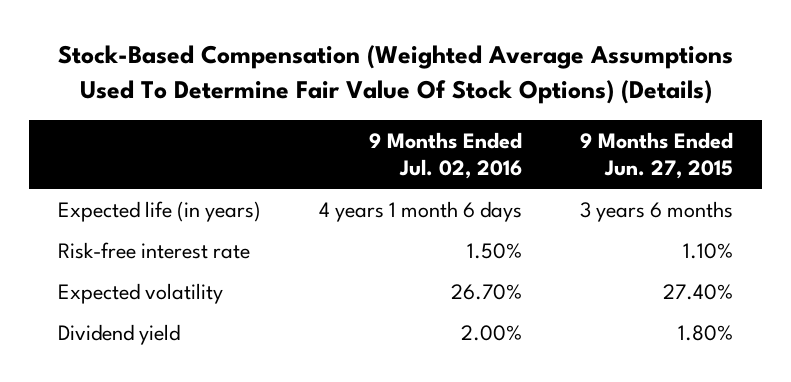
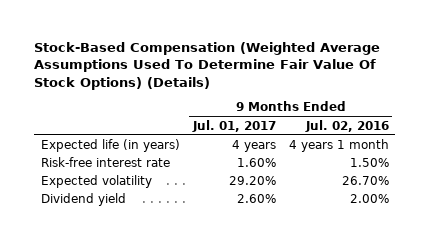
[580,131,734,179] 9 Months Ended Jun. 27, 2015 -> none
none -> [191,119,276,132] Jul. 01, 2017
[319,200,523,222] 4 years 1 month 6 days -> [288,139,389,153] 4 years 1 month

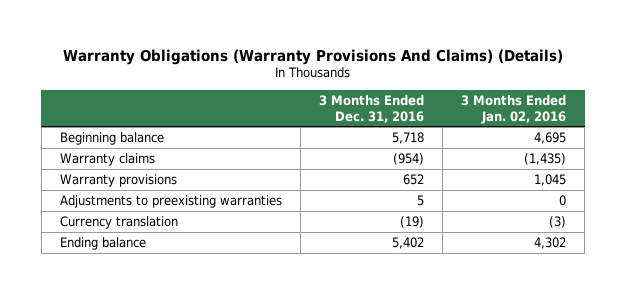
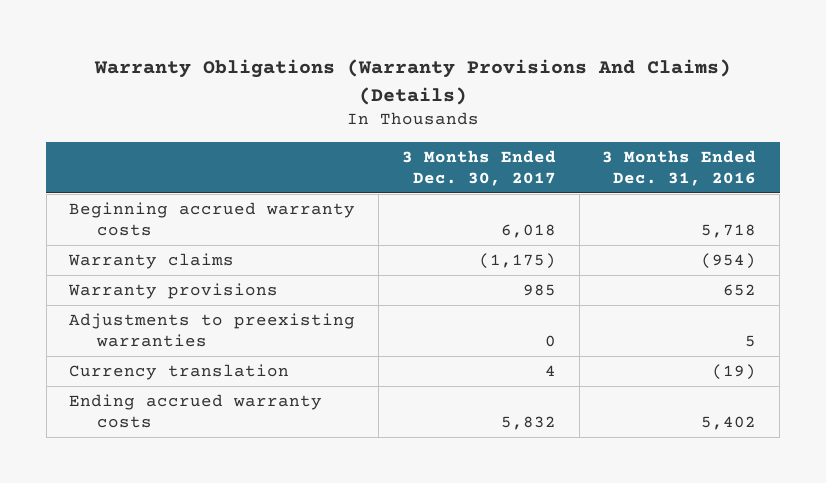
[461,94,567,124] 3 Months Ended Jan. 02, 2016 -> none
none -> [401,149,556,187] 3 Months Ended Dec. 30, 2017
[59,131,164,145] Beginning balance -> [69,201,356,237] Beginning accrued warranty costs
[59,236,146,250] Ending balance -> [69,393,323,429] Ending accrued warranty costs

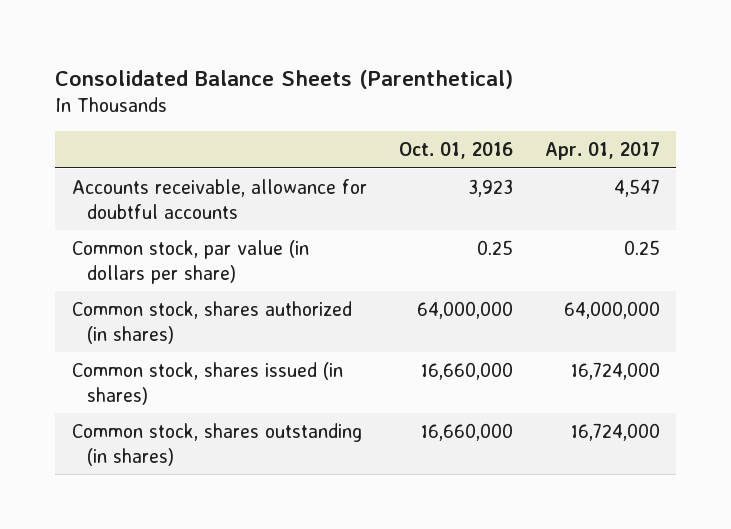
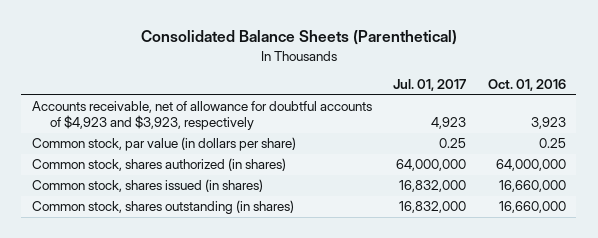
[544,142,660,161] Apr. 01, 2017 -> none
none -> [393,79,467,92] Jul. 01, 2017
[71,178,367,219] Accounts receivable, allowance for doubtful accounts -> [31,101,372,131] Accounts receivable, net of allowance for doubtful accounts of $4,923 and $3,923, respectively

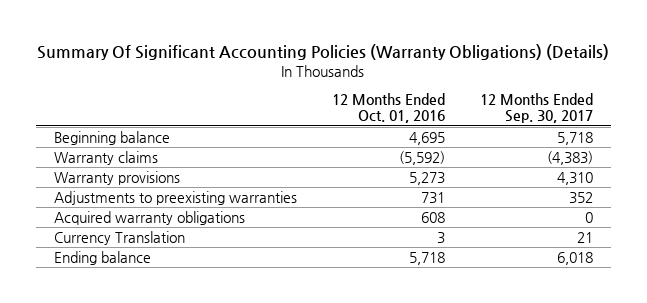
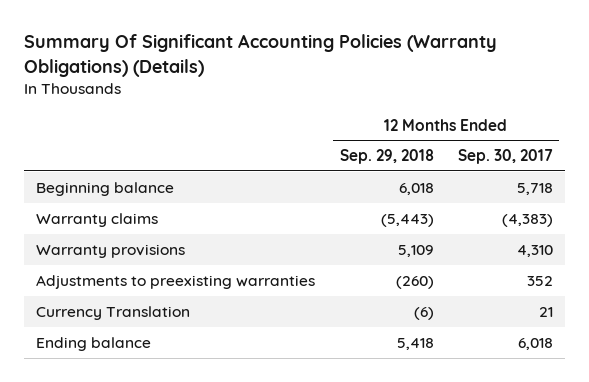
[331,92,445,124] 12 Months Ended Oct. 01, 2016 -> none
none -> [339,149,434,165] Sep. 29, 2018
[53,210,245,225] Acquired warranty obligations -> none

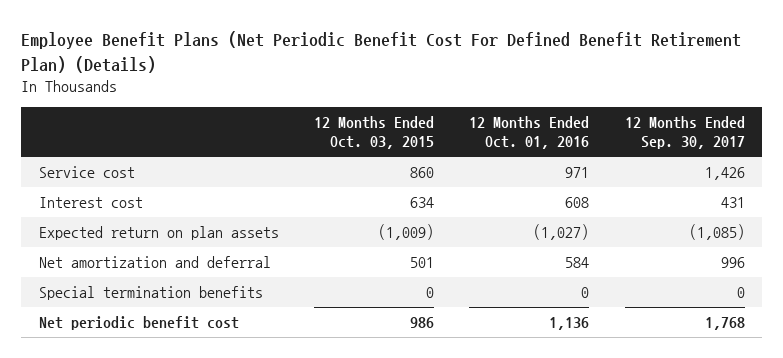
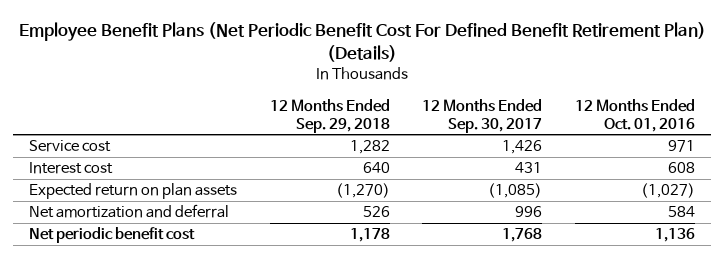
[313,115,434,149] 12 Months Ended Oct. 03, 2015 -> none
none -> [269,98,390,133] 12 Months Ended Sep. 29, 2018
[38,286,263,301] Special termination benefits -> none

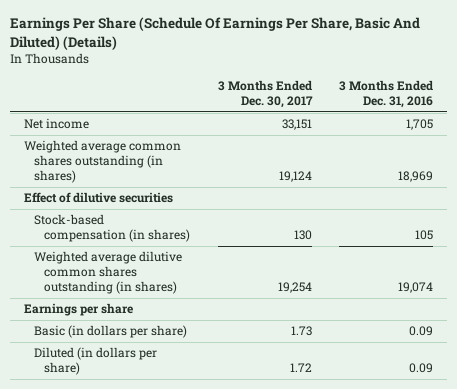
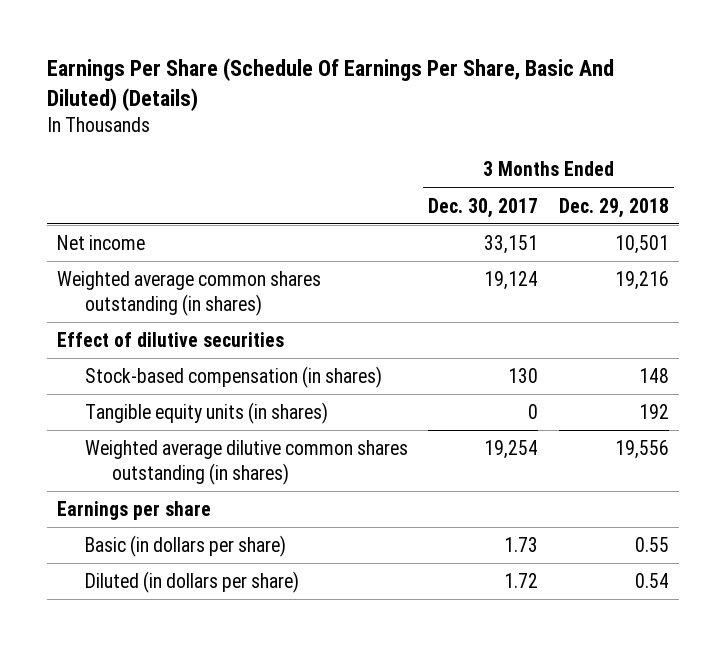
[339,80,434,109] 3 Months Ended Dec. 31, 2016 -> none
none -> [559,197,670,218] Dec. 29, 2018
none -> [84,401,328,424] Tangible equity units (in shares)

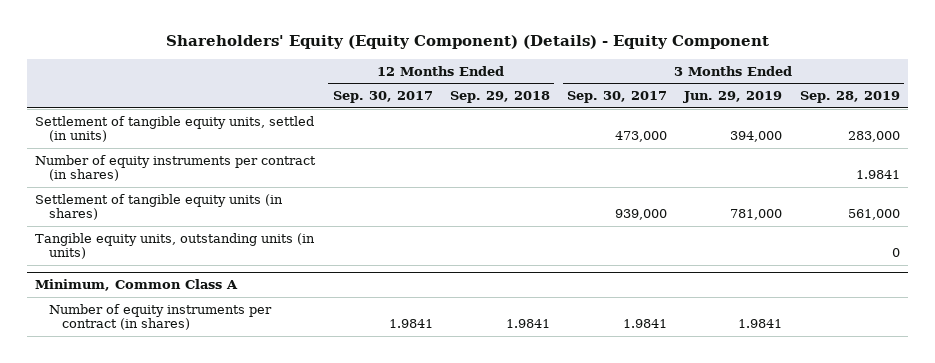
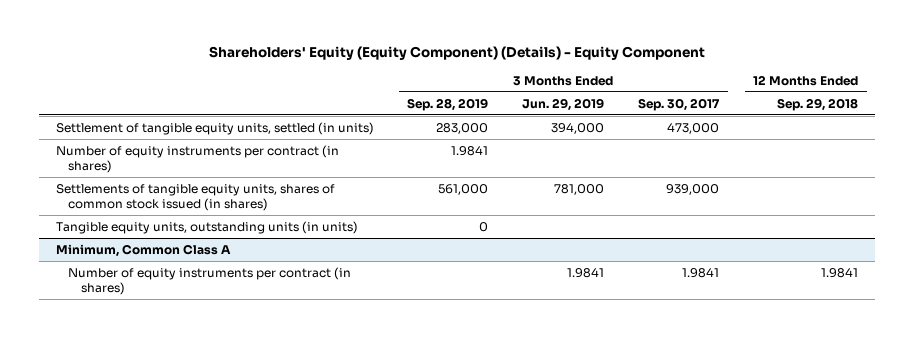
[332,90,433,103] Sep. 30, 2017 -> none
[35,193,284,221] Settlement of tangible equity units (in shares) -> [55,183,335,211] Settlements of tangible equity units, shares of common stock issued (in shares)

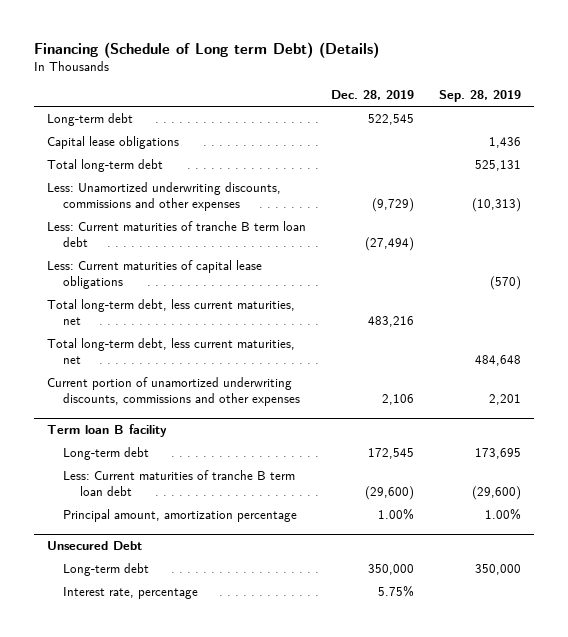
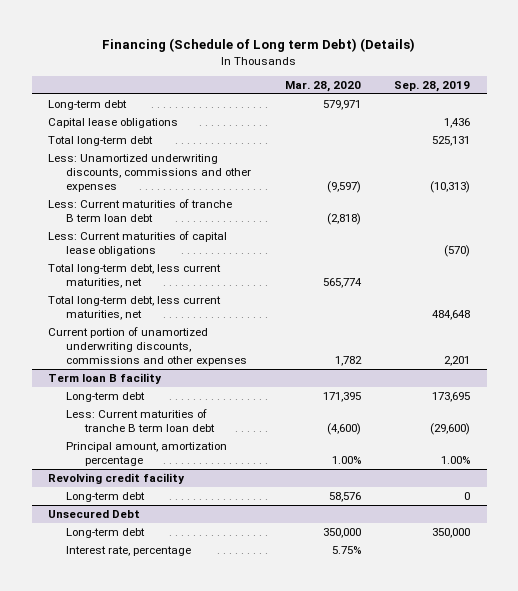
[331,90,415,101] Dec. 28, 2019 -> none
none -> [284,80,361,92] Mar. 28, 2020
none -> [48,472,186,484] Revolving credit facility
none -> [66,491,146,502] Long-term debt

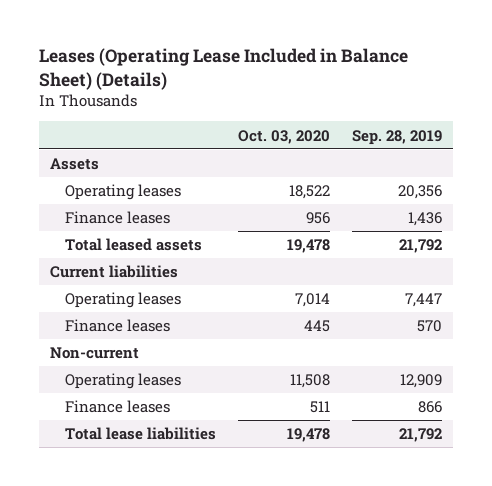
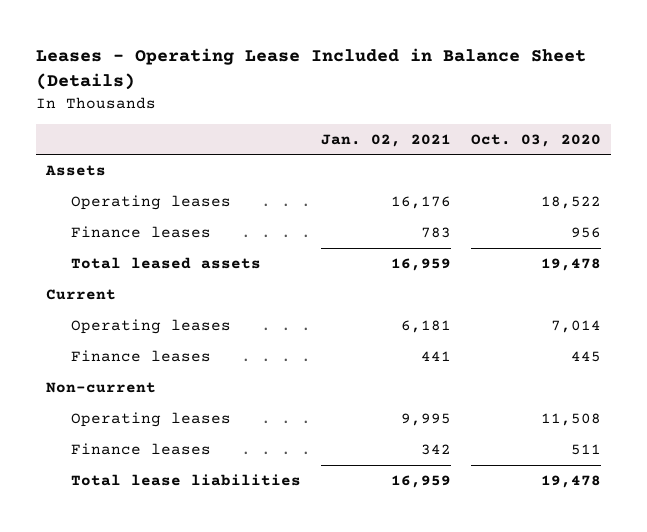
[38,48,408,90] Leases (Operating Lease Included in Balance Sheet) (Details) -> [36,48,587,91] Leases - Operating Lease Included in Balance Sheet (Details)
[352,129,443,145] Sep. 28, 2019 -> none
none -> [320,133,451,147] Jan. 02, 2021
[49,265,178,279] Current liabilities -> [46,288,117,300] Current

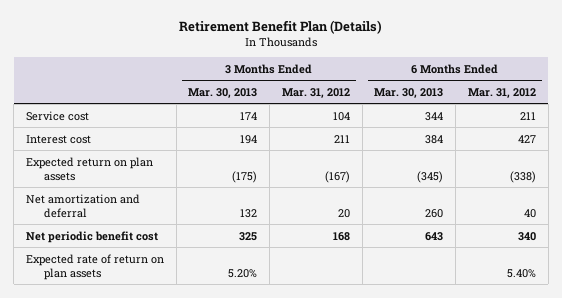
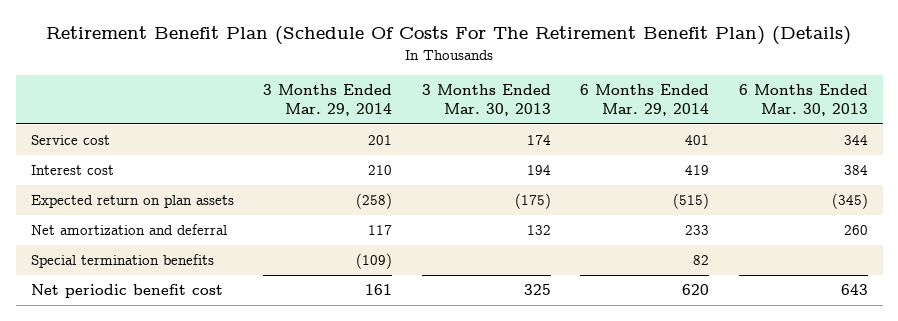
[178,20,382,35] Retirement Benefit Plan (Details) -> [46,26,852,46] Retirement Benefit Plan (Schedule Of Costs For The Retirement Benefit Plan) (Details)
[281,87,350,98] Mar. 31, 2012 -> none
[467,87,536,98] Mar. 31, 2012 -> none
none -> [263,84,393,117] 3 Months Ended Mar. 29, 2014
none -> [580,84,710,117] 6 Months Ended Mar. 29, 2014
none -> [30,254,214,269] Special termination benefits
[25,253,164,280] Expected rate of return on plan assets -> none

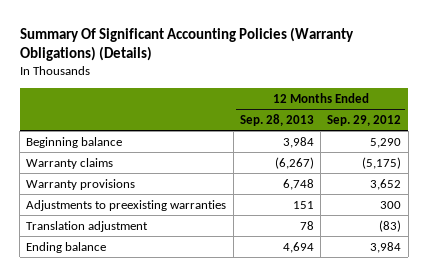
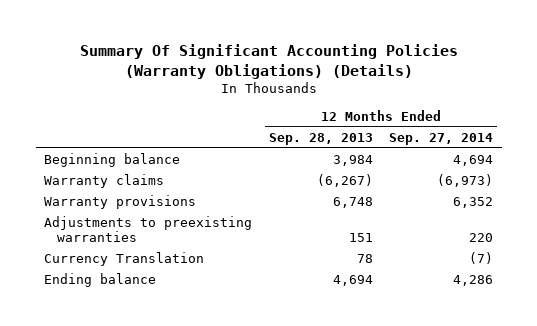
[327,114,402,126] Sep. 29, 2012 -> none
none -> [389,132,494,145] Sep. 27, 2014
[26,220,149,232] Translation adjustment -> [44,252,205,267] Currency Translation

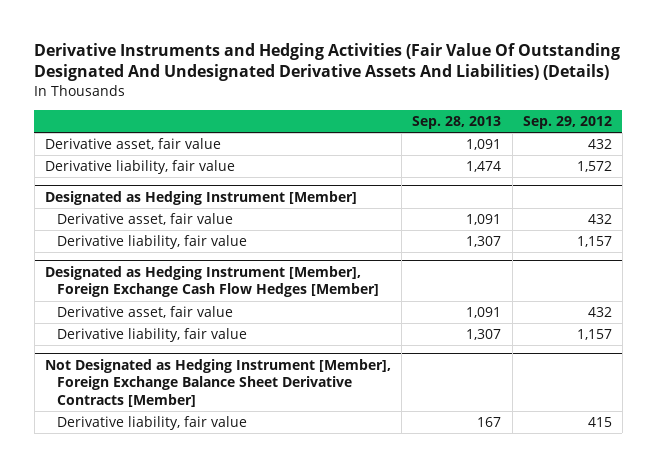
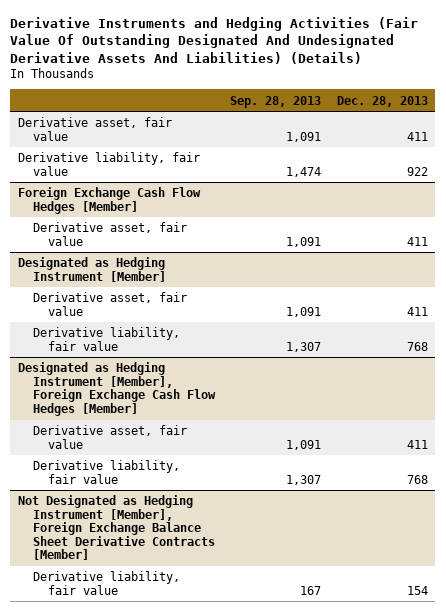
[522,115,612,129] Sep. 29, 2012 -> none
none -> [336,95,428,107] Dec. 28, 2013
none -> [18,187,202,214] Foreign Exchange Cash Flow Hedges [Member]
none -> [33,222,188,246] Derivative asset, fair value

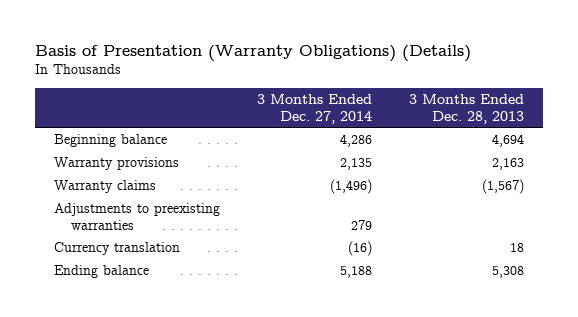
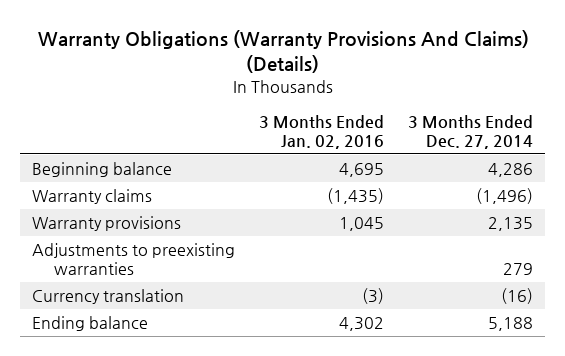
[35,45,472,63] Basis of Presentation (Warranty Obligations) (Details) -> [37,29,529,74] Warranty Obligations (Warranty Provisions And Claims) (Details)
[409,93,525,124] 3 Months Ended Dec. 28, 2013 -> none
none -> [259,115,385,149] 3 Months Ended Jan. 02, 2016
[53,156,179,170] Warranty provisions -> [31,216,181,232] Warranty provisions

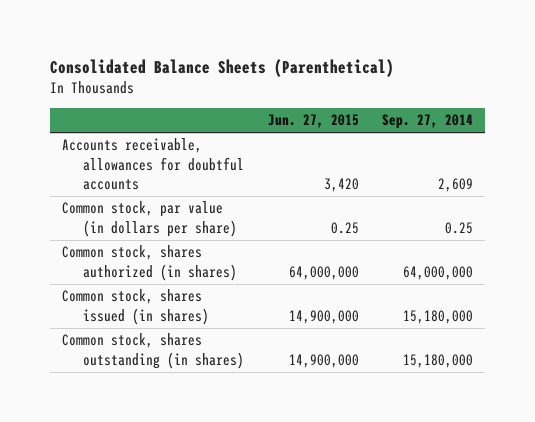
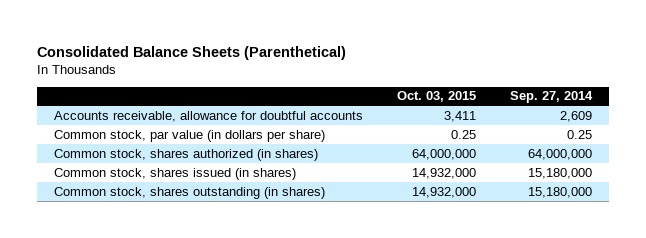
[267,114,359,129] Jun. 27, 2015 -> none
none -> [396,91,476,103] Oct. 03, 2015
[61,138,245,190] Accounts receivable, allowances for doubtful accounts -> [53,110,363,122] Accounts receivable, allowance for doubtful accounts

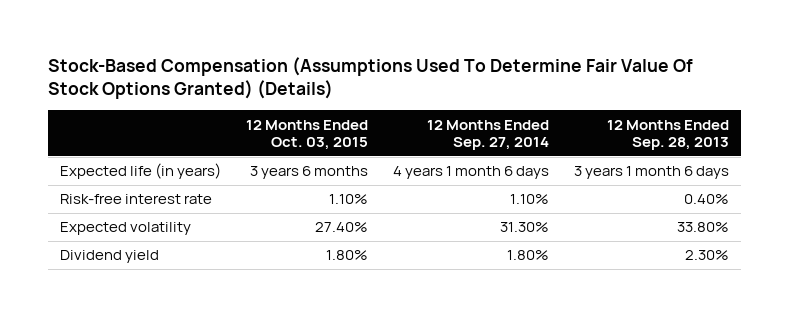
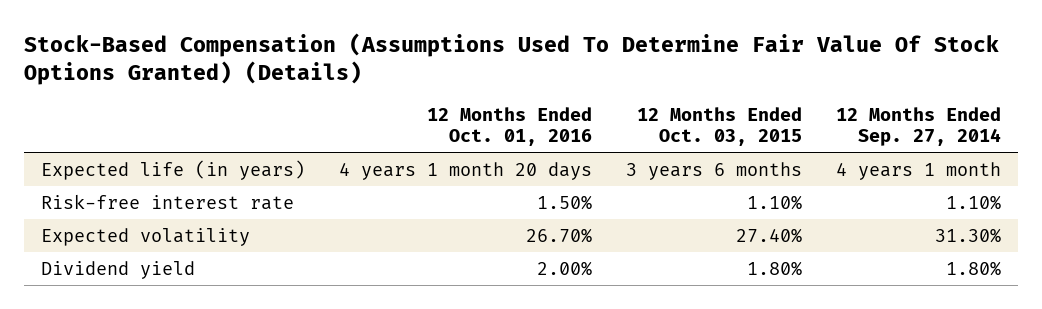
[606,119,729,151] 12 Months Ended Sep. 28, 2013 -> none
none -> [427,107,593,147] 12 Months Ended Oct. 01, 2016
[392,166,549,180] 4 years 1 month 6 days -> [836,161,1002,180] 4 years 1 month

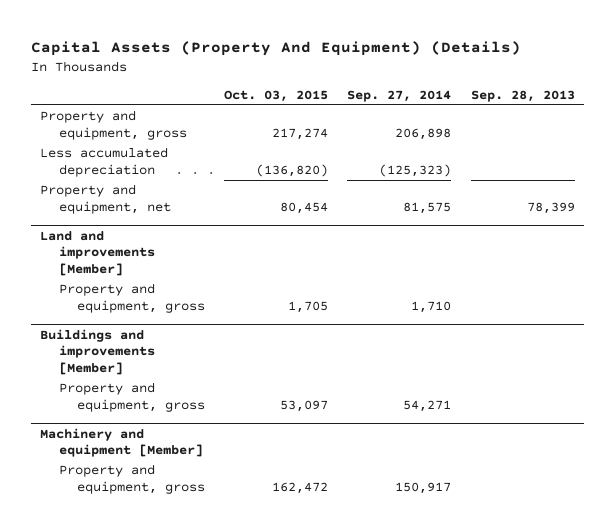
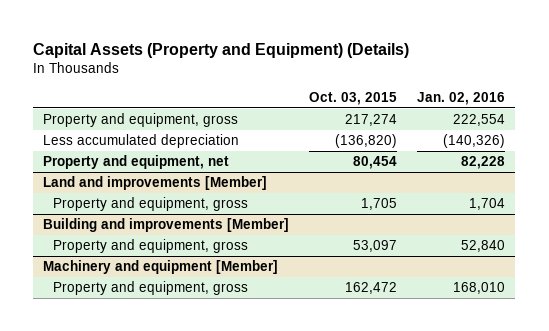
[30,41,521,57] Capital Assets (Property And Equipment) (Details) -> [33,42,410,58] Capital Assets (Property and Equipment) (Details)
[347,89,452,102] Sep. 27, 2014 -> none
[470,89,575,102] Sep. 28, 2013 -> none
none -> [417,91,506,105] Jan. 02, 2016
[40,328,155,375] Buildings and improvements [Member] -> [43,218,290,233] Building and improvements [Member]

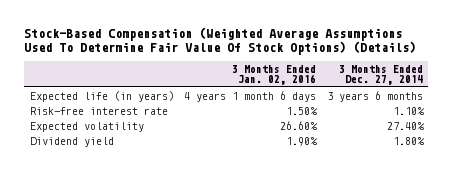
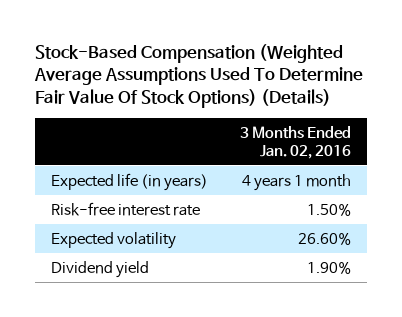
[338,64,423,86] 3 Months Ended Dec. 27, 2014 -> none
[184,90,317,102] 4 years 1 month 6 days -> [241,173,351,191] 4 years 1 month

